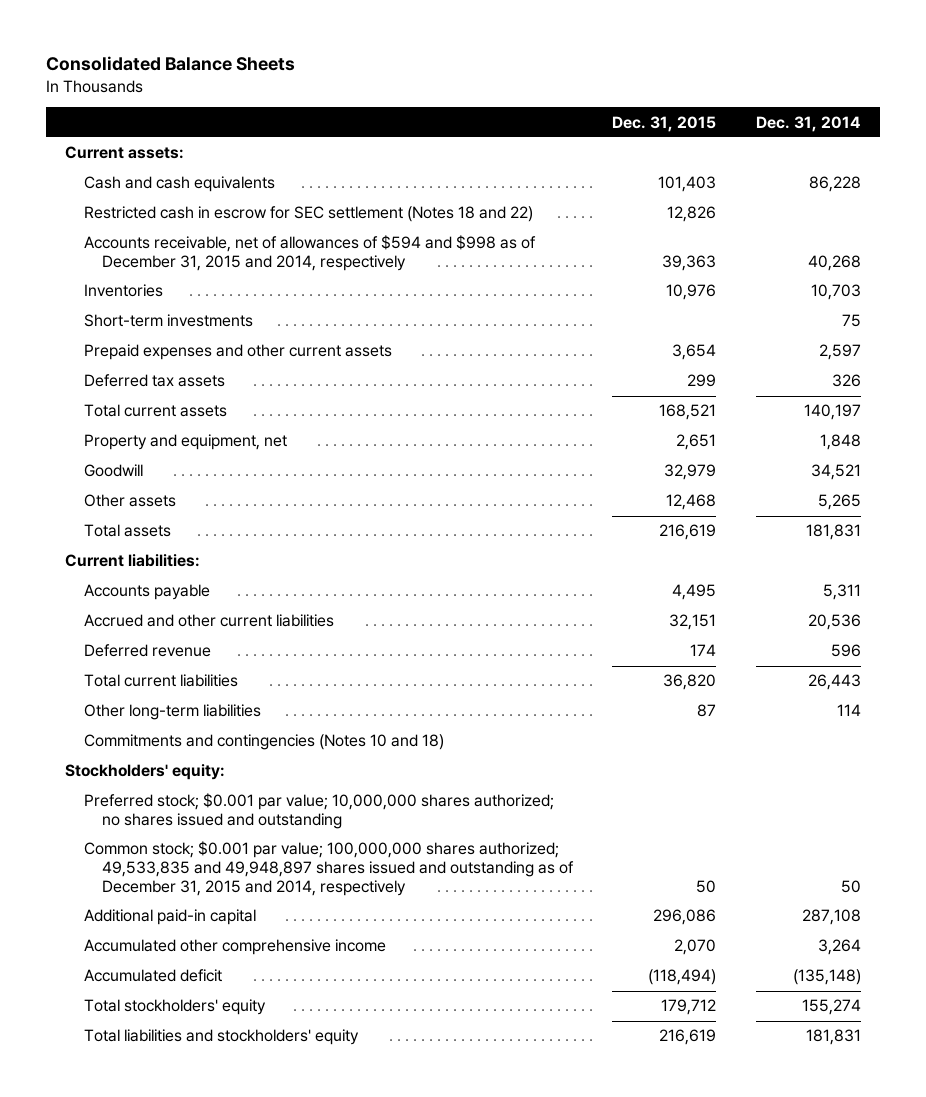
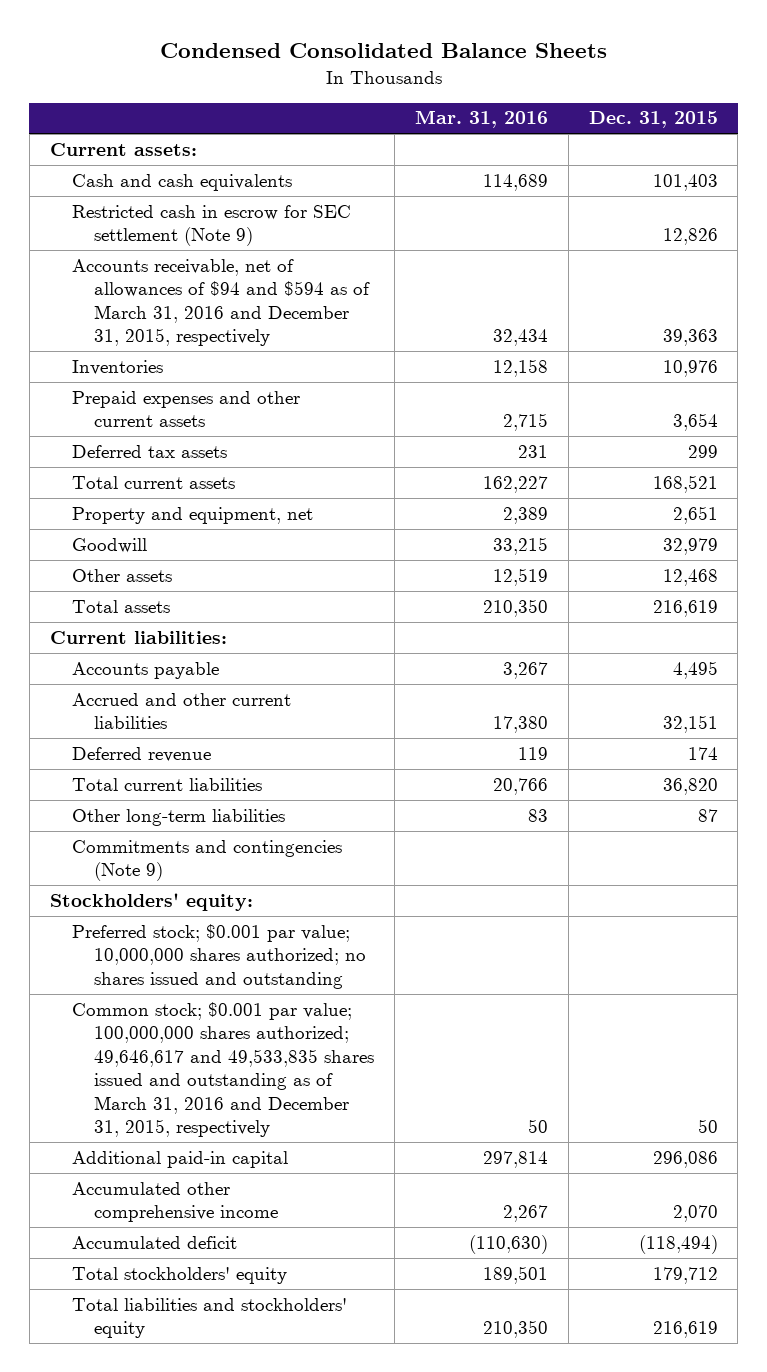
[45,56,295,72] Consolidated Balance Sheets -> [159,43,607,59] Condensed Consolidated Balance Sheets
[755,115,861,132] Dec. 31, 2014 -> none
none -> [414,110,548,129] Mar. 31, 2016
[83,206,533,223] Restricted cash in escrow for SEC settlement (Notes 18 and 22) -> [71,204,351,247] Restricted cash in escrow for SEC settlement (Note 9)
[83,235,536,271] Accounts receivable, net of allowances of $594 and $998 as of December 31, 2015 and 2014, respectively -> [71,258,371,347] Accounts receivable, net of allowances of $94 and $594 as of March 31, 2016 and December 31, 2015, respectively
[83,314,253,328] Short-term investments -> none
[83,734,444,751] Commitments and contingencies (Notes 10 and 18) -> [71,839,342,882] Commitments and contingencies (Note 9)
[83,841,575,896] Common stock; $0.001 par value; 100,000,000 shares authorized; 49,533,835 and 49,948,897 shares issued and outstanding as of December 31, 2015 and 2014, respectively -> [71,1001,375,1137] Common stock; $0.001 par value; 100,000,000 shares authorized; 49,646,617 and 49,533,835 shares issued and outstanding as of March 31, 2016 and December 31, 2015, respectively

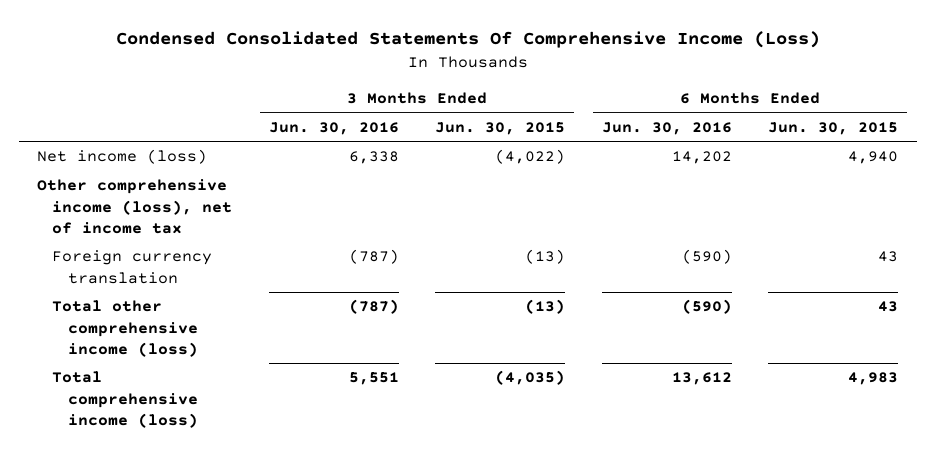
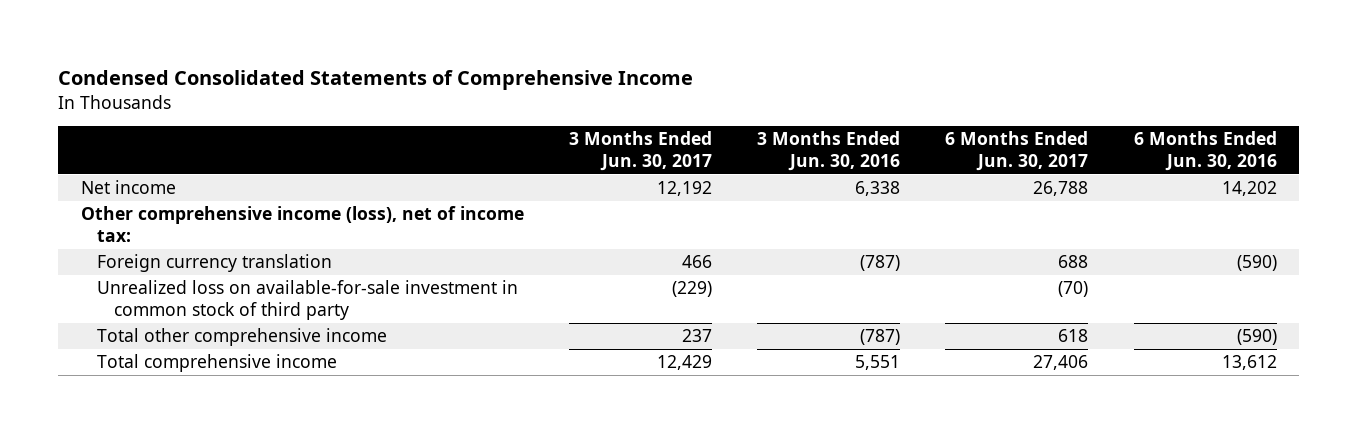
[115,31,820,49] Condensed Consolidated Statements Of Comprehensive Income (Loss) -> [58,70,694,91] Condensed Consolidated Statements of Comprehensive Income
[435,121,566,135] Jun. 30, 2015 -> none
[768,121,899,135] Jun. 30, 2015 -> none
none -> [569,131,713,172] 3 Months Ended Jun. 30, 2017
none -> [945,131,1089,172] 6 Months Ended Jun. 30, 2017
[36,149,207,165] Net income (loss) -> [81,180,177,195] Net income
[36,179,233,234] Other comprehensive income (loss), net of income tax -> [81,206,525,242] Other comprehensive income (loss), net of income tax:
none -> [97,280,519,320] Unrealized loss on available-for-sale investment in common stock of third party
[52,300,199,357] Total other comprehensive income (loss) -> [97,328,388,347] Total other comprehensive income
[52,371,199,428] Total comprehensive income (loss) -> [97,354,338,373] Total comprehensive income

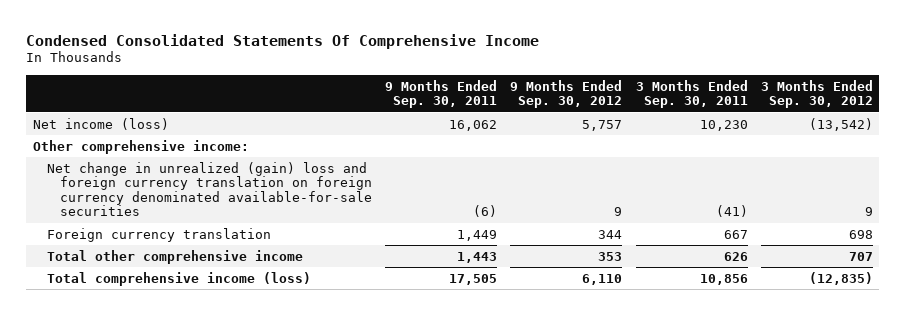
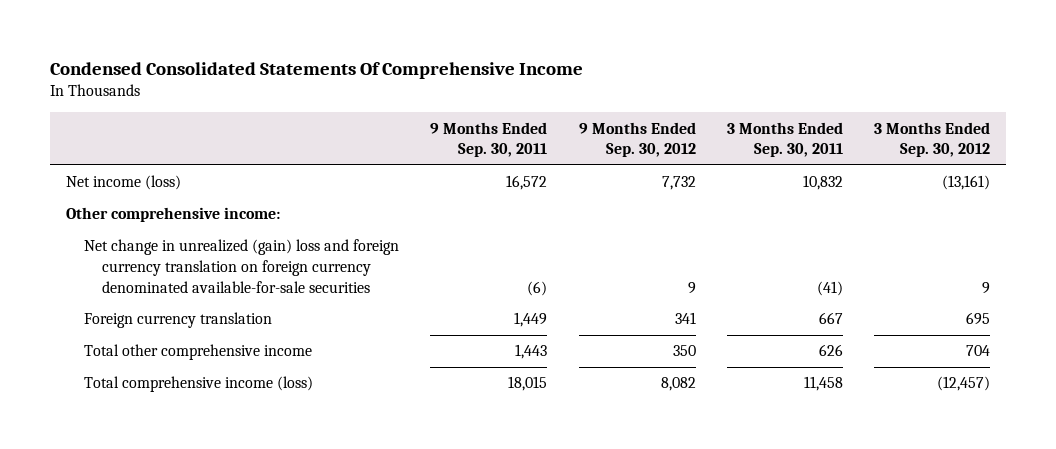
[449,119,498,131] 16,062 -> [506,175,548,191] 16,572
[582,119,623,131] 5,757 -> [661,176,696,191] 7,732
[699,119,748,131] 10,230 -> [802,175,843,191] 10,832
[808,117,873,131] (13,542) -> [942,175,991,191] (13,161)
[598,229,623,239] 344 -> [674,312,696,325] 341
[848,229,873,239] 698 -> [966,312,991,326] 695
[598,251,623,261] 353 -> [672,345,696,357] 350
[848,251,873,261] 707 -> [966,345,991,357] 704
[449,273,498,285] 17,505 -> [508,376,548,392] 18,015
[582,273,623,285] 6,110 -> [660,377,696,392] 8,082
[699,273,748,285] 10,856 -> [803,376,843,392] 11,458
[808,271,873,285] (12,835) -> [937,376,991,392] (12,457)

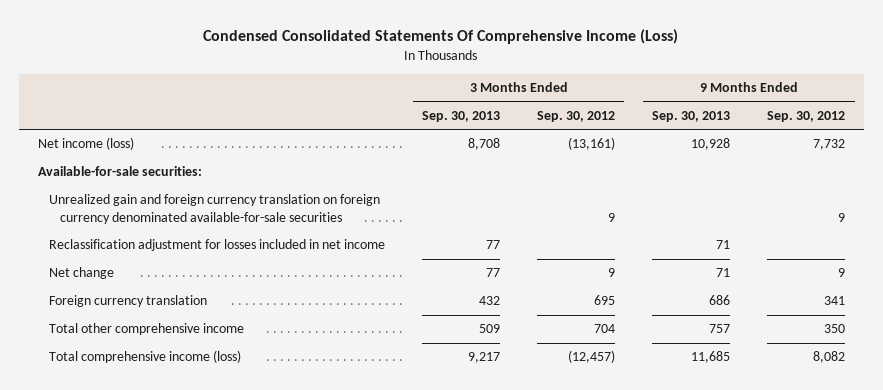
[49,61,583,79] Condensed Consolidated Statements Of Comprehensive Income -> [203,28,679,44] Condensed Consolidated Statements Of Comprehensive Income (Loss)
[430,121,548,158] 9 Months Ended Sep. 30, 2011 -> none
[726,121,843,158] 3 Months Ended Sep. 30, 2011 -> none
none -> [422,110,501,122] Sep. 30, 2013
none -> [652,110,731,122] Sep. 30, 2013
[65,207,280,223] Other comprehensive income: -> none
none -> [37,166,202,177] Available-for-sale securities:
[83,239,399,293] Net change in unrealized (gain) loss and foreign currency translation on foreign currency denominated available-for-sale securities -> [48,194,380,224] Unrealized gain and foreign currency translation on foreign currency denominated available-for-sale securities
none -> [48,239,385,252] Reclassification adjustment for losses included in net income
none -> [48,267,114,280] Net change

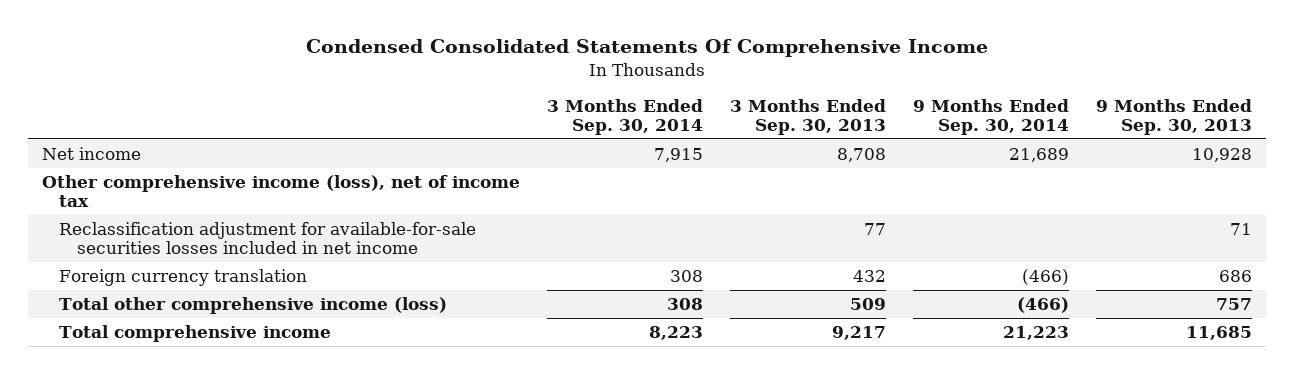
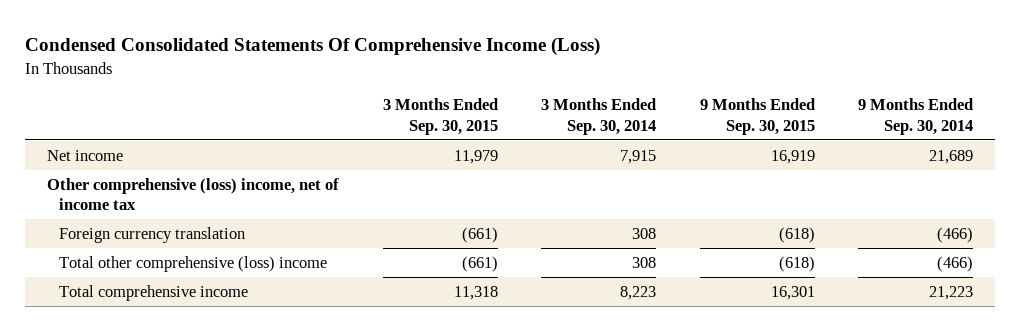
[305,39,988,58] Condensed Consolidated Statements Of Comprehensive Income -> [25,37,601,57] Condensed Consolidated Statements Of Comprehensive Income (Loss)
[729,98,886,136] 3 Months Ended Sep. 30, 2013 -> none
[1096,98,1253,136] 9 Months Ended Sep. 30, 2013 -> none
none -> [382,98,498,135] 3 Months Ended Sep. 30, 2015
none -> [699,98,815,135] 9 Months Ended Sep. 30, 2015
[59,221,477,255] Reclassification adjustment for available-for-sale securities losses included in net income -> none
[41,174,520,208] Other comprehensive income (loss), net of income tax -> [47,177,340,211] Other comprehensive (loss) income, net of income tax
[59,296,448,314] Total other comprehensive income (loss) -> [58,255,327,272] Total other comprehensive (loss) income

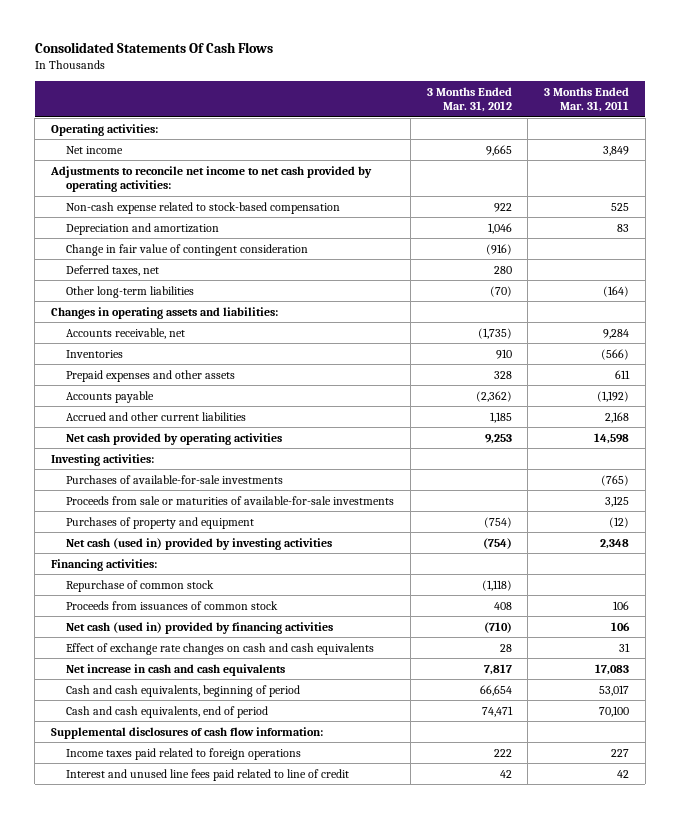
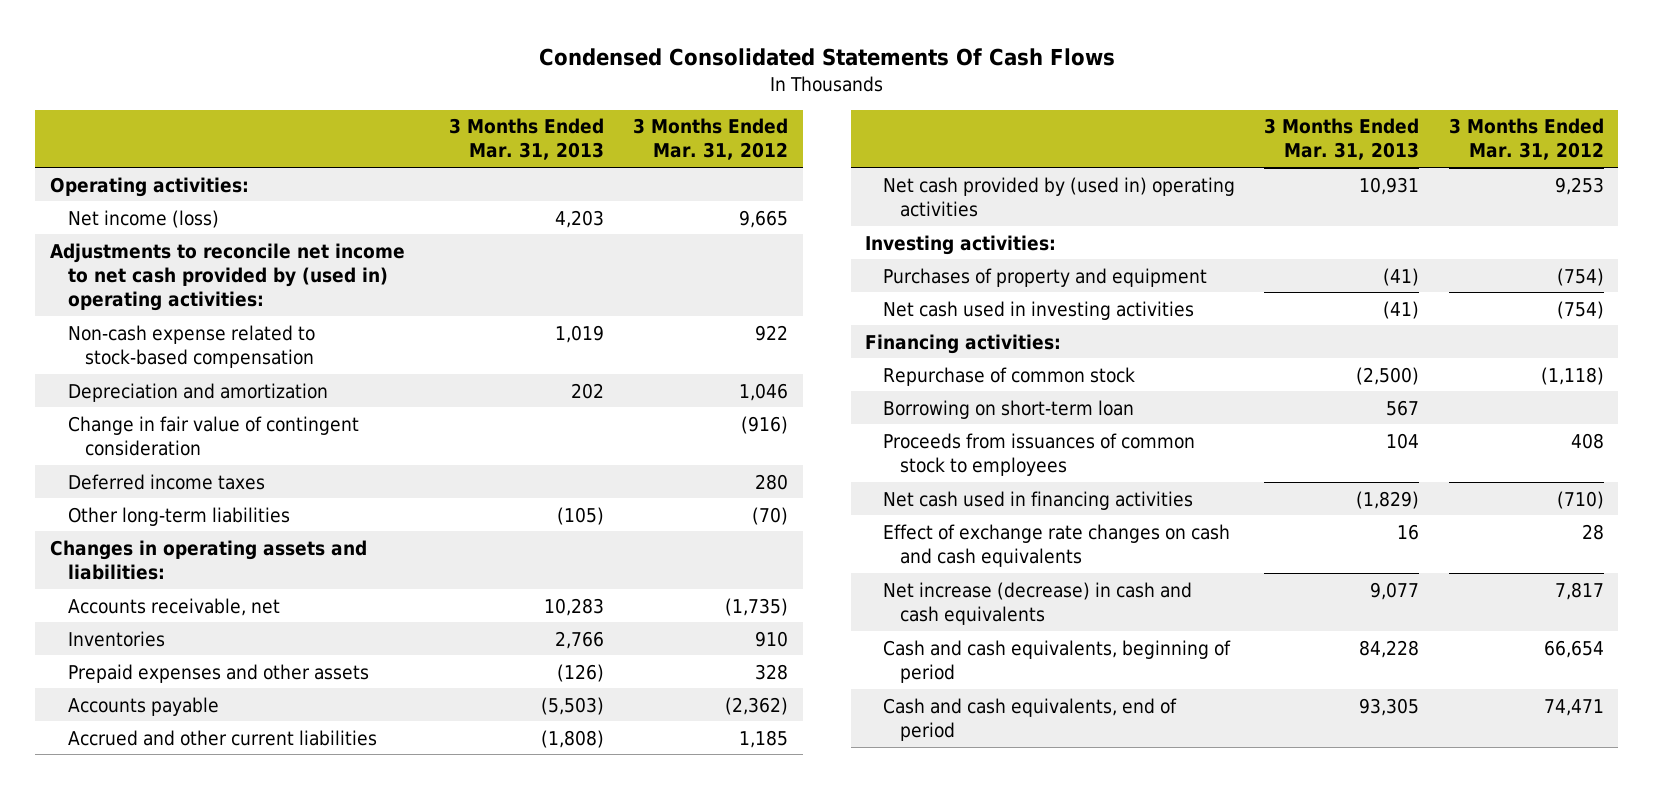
[34,42,273,54] Consolidated Statements Of Cash Flows -> [538,47,1115,66] Condensed Consolidated Statements Of Cash Flows
[543,86,629,113] 3 Months Ended Mar. 31, 2011 -> none
none -> [449,118,605,161] 3 Months Ended Mar. 31, 2013
[66,145,124,154] Net income -> [67,209,219,228] Net income (loss)
[50,165,373,192] Adjustments to reconcile net income to net cash provided by operating activities: -> [50,242,406,312] Adjustments to reconcile net income to net cash provided by (used in) operating activities:
[66,264,160,276] Deferred taxes, net -> [67,473,265,490] Deferred income taxes
[66,432,283,445] Net cash provided by operating activities -> [882,176,1235,217] Net cash provided by (used in) operating activities
[66,474,284,484] Purchases of available-for-sale investments -> none
[66,495,395,505] Proceeds from sale or maturities of available-for-sale investments -> none
[66,537,333,550] Net cash (used in) provided by investing activities -> [882,300,1194,320] Net cash used in investing activities
none -> [882,399,1134,419] Borrowing on short-term loan
[66,600,279,610] Proceeds from issuances of common stock -> [882,432,1195,476] Proceeds from issuances of common stock to employees
[66,621,334,634] Net cash (used in) provided by financing activities -> [882,490,1193,510] Net cash used in financing activities
[66,663,286,676] Net increase in cash and cash equivalents -> [882,581,1192,625] Net increase (decrease) in cash and cash equivalents
[51,726,324,739] Supplemental disclosures of cash flow information: -> none
[66,747,302,760] Income taxes paid related to foreign operations -> none
[66,768,350,781] Interest and unused line fees paid related to line of credit -> none

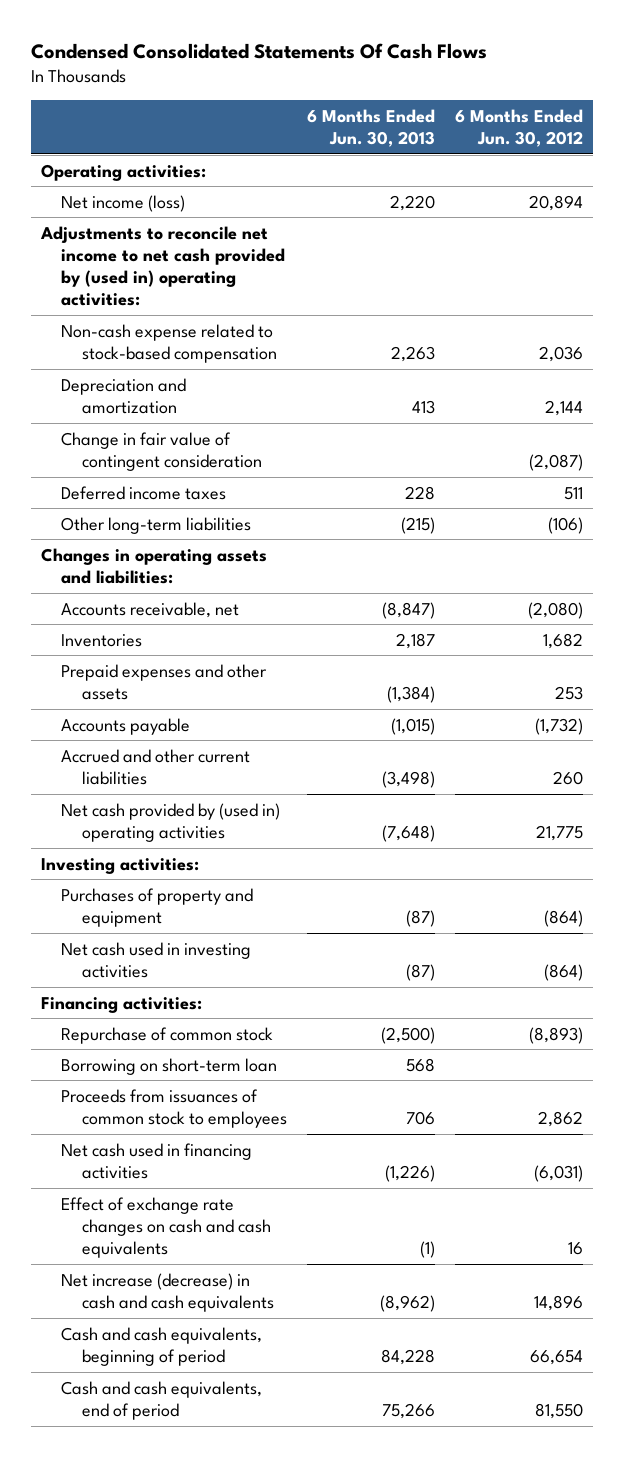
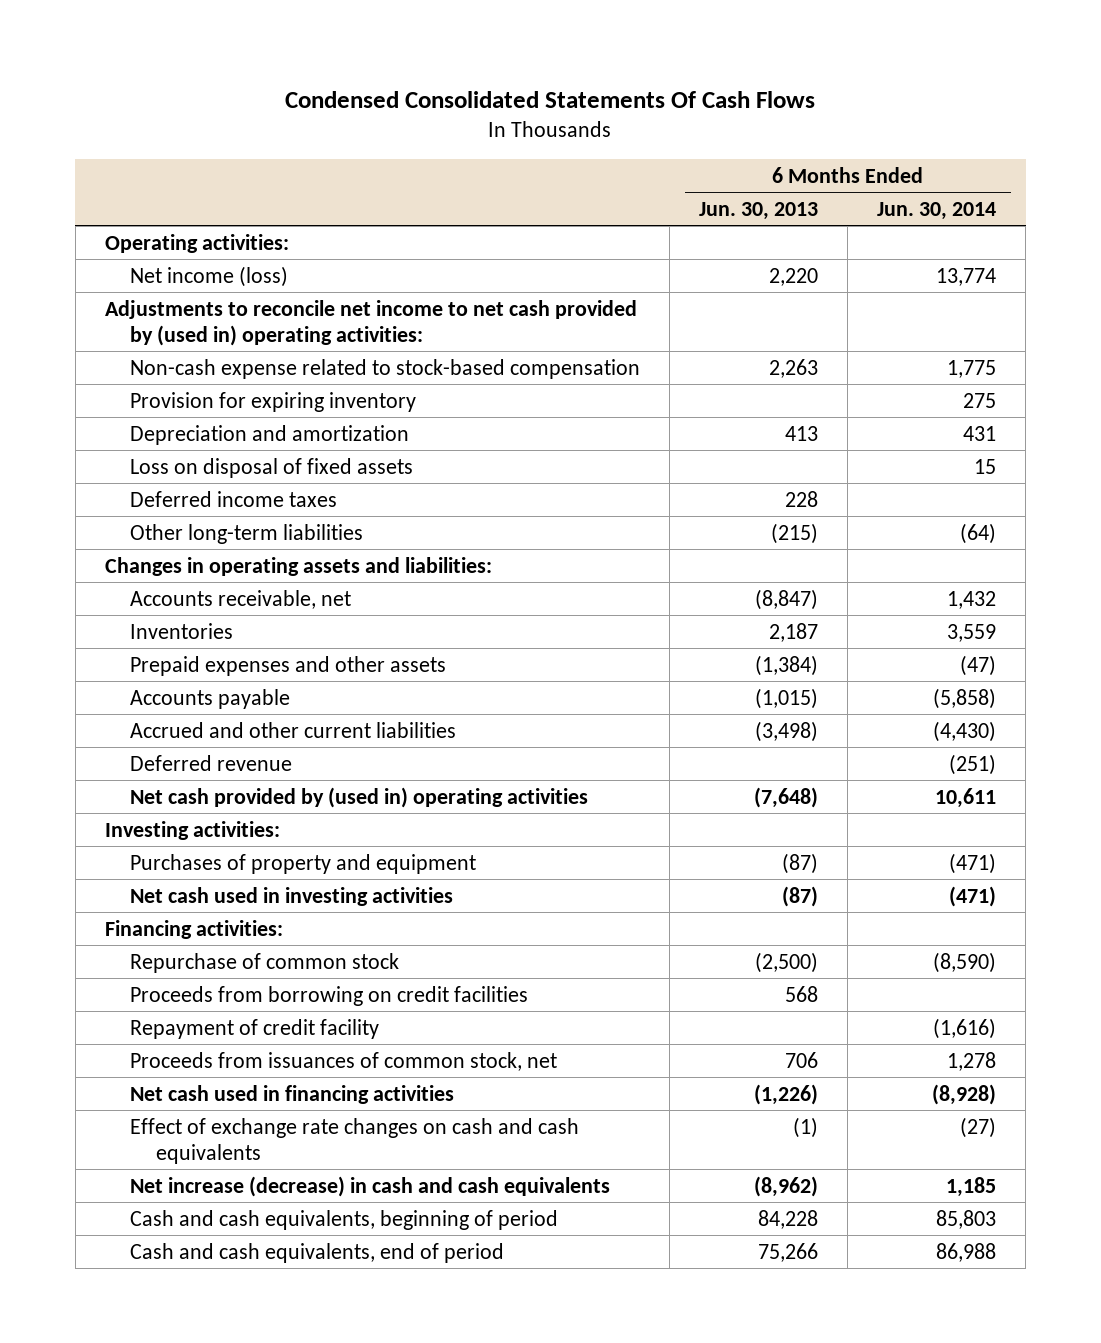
[454,108,583,147] 6 Months Ended Jun. 30, 2012 -> none
none -> [877,201,997,220] Jun. 30, 2014
none -> [130,391,417,412] Provision for expiring inventory
[61,431,262,471] Change in fair value of contingent consideration -> none
none -> [130,457,414,478] Loss on disposal of fixed assets
none -> [130,754,293,771] Deferred revenue
[61,1057,278,1075] Borrowing on short-term loan -> [130,985,529,1006] Proceeds from borrowing on credit facilities
none -> [130,1018,380,1039] Repayment of credit facility
[61,1088,287,1128] Proceeds from issuances of common stock to employees -> [130,1051,558,1071] Proceeds from issuances of common stock, net

